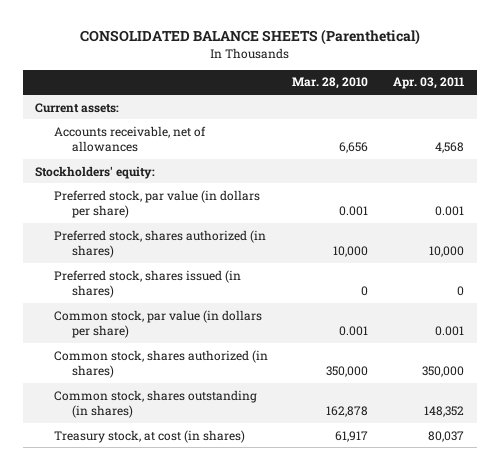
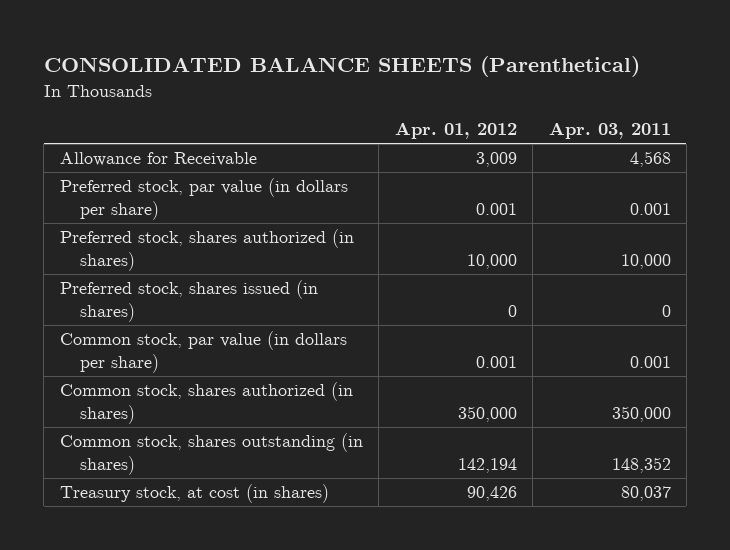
[292,77,369,90] Mar. 28, 2010 -> none
none -> [394,122,517,140] Apr. 01, 2012
[35,102,120,113] Current assets: -> none
[35,165,156,179] Stockholders' equity: -> none
[53,125,206,153] Accounts receivable, net of allowances -> [59,152,257,167] Allowance for Receivable

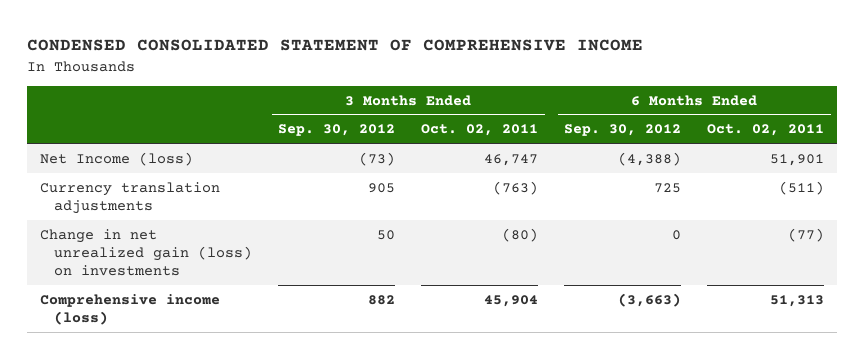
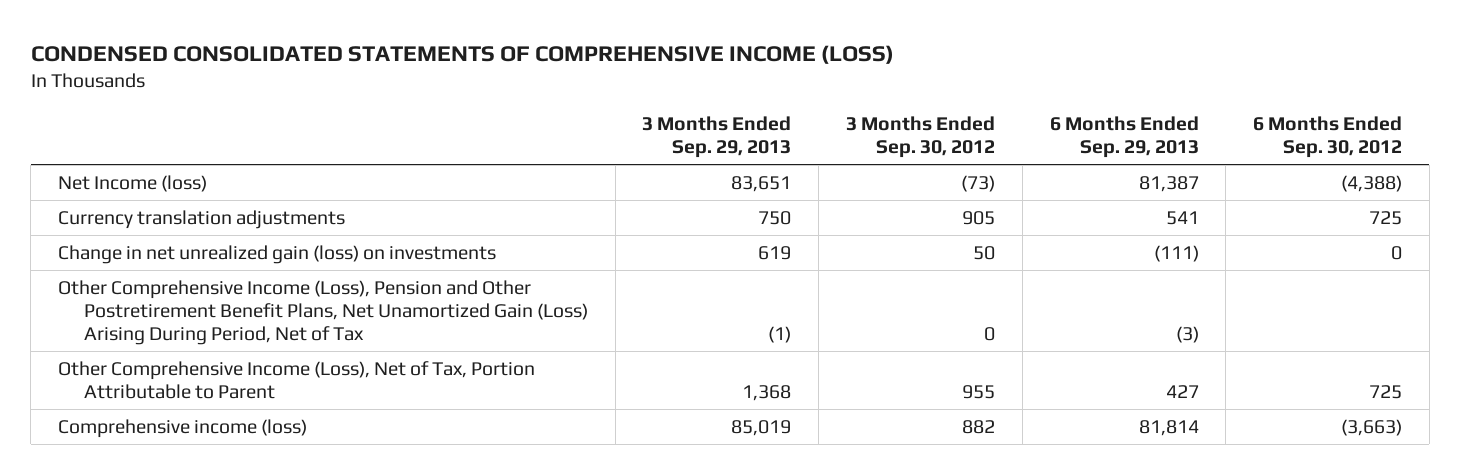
[26,39,643,52] CONDENSED CONSOLIDATED STATEMENT OF COMPREHENSIVE INCOME -> [30,44,894,64] CONDENSED CONSOLIDATED STATEMENTS OF COMPREHENSIVE INCOME (LOSS)
[421,124,539,137] Oct. 02, 2011 -> none
[707,124,825,137] Oct. 02, 2011 -> none
none -> [642,116,792,159] 3 Months Ended Sep. 29, 2013
none -> [1049,116,1199,159] 6 Months Ended Sep. 29, 2013
none -> [57,279,588,346] Other Comprehensive Income (Loss), Pension and Other Postretirement Benefit Plans, Net Unamortized Gain (Loss) Arising During Period, Net of Tax
none -> [57,360,535,399] Other Comprehensive Income (Loss), Net of Tax, Portion Attributable to Parent

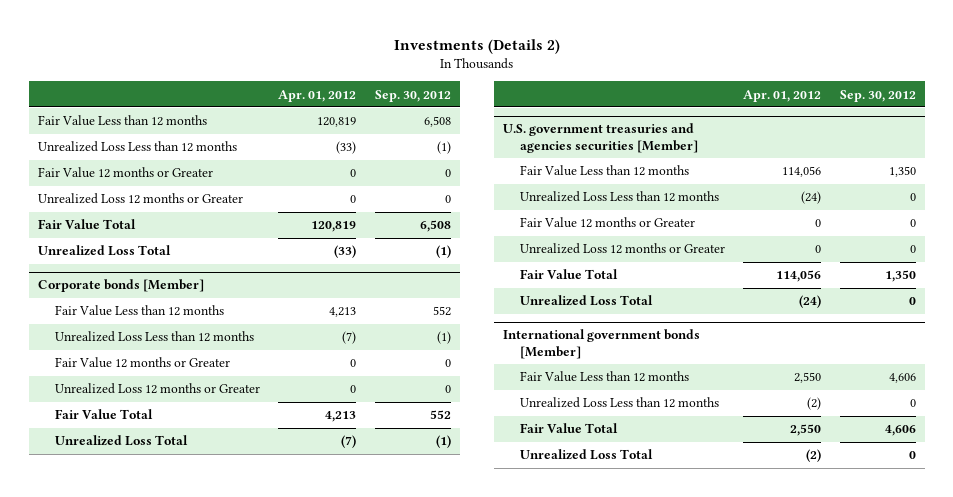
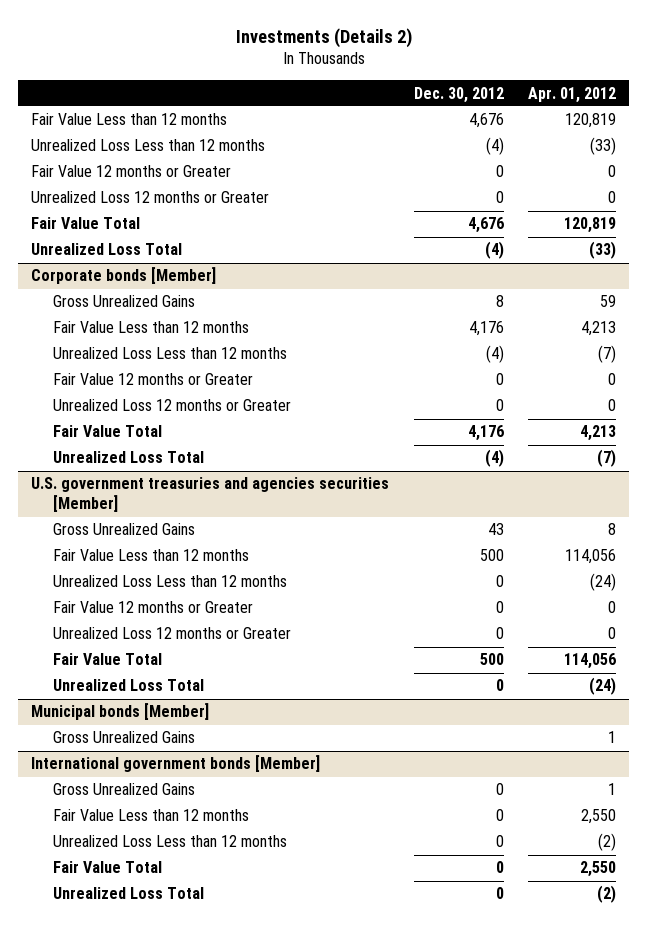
[374,89,451,102] Sep. 30, 2012 -> none
none -> [413,86,504,103] Dec. 30, 2012
none -> [52,295,195,308] Gross Unrealized Gains
none -> [52,523,195,536] Gross Unrealized Gains
none -> [30,703,209,721] Municipal bonds [Member]
none -> [52,731,195,744] Gross Unrealized Gains
none -> [52,783,195,796] Gross Unrealized Gains

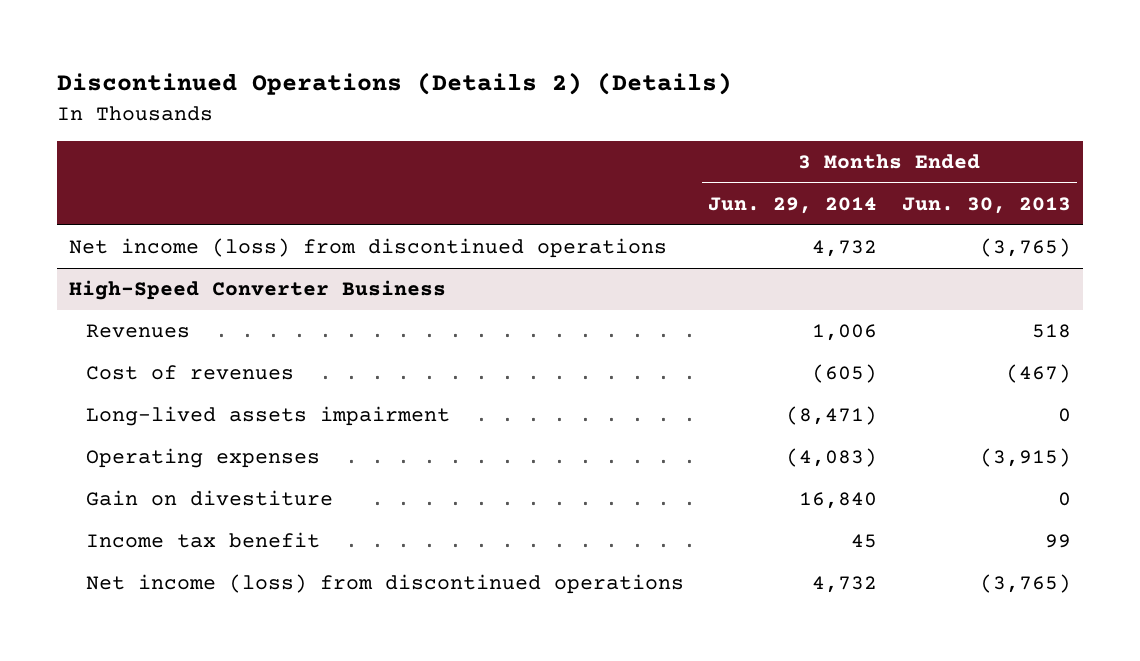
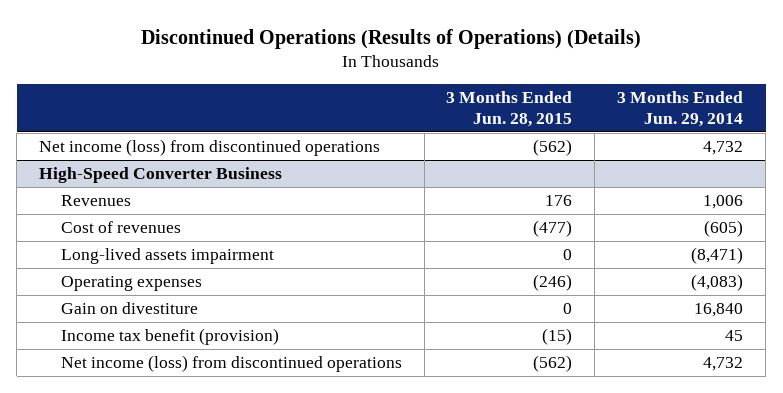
[56,72,732,96] Discontinued Operations (Details 2) (Details) -> [141,28,642,49] Discontinued Operations (Results of Operations) (Details)
[901,197,1071,215] Jun. 30, 2013 -> none
none -> [446,91,573,128] 3 Months Ended Jun. 28, 2015
[85,532,320,549] Income tax benefit -> [60,328,279,346] Income tax benefit (provision)

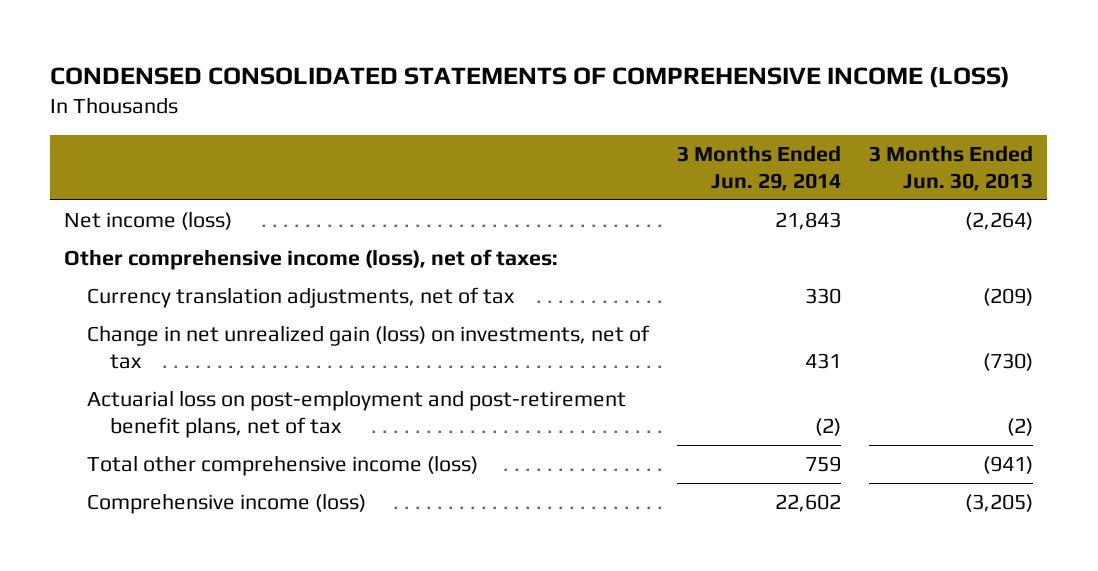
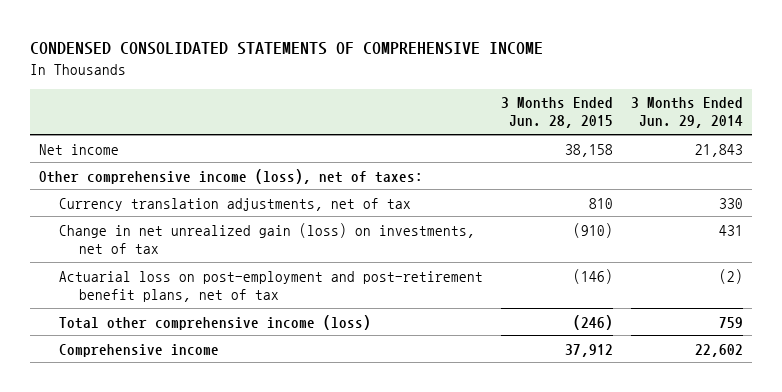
[50,66,1011,88] CONDENSED CONSOLIDATED STATEMENTS OF COMPREHENSIVE INCOME (LOSS) -> [29,42,543,56] CONDENSED CONSOLIDATED STATEMENTS OF COMPREHENSIVE INCOME
[869,144,1034,191] 3 Months Ended Jun. 30, 2013 -> none
none -> [501,97,614,129] 3 Months Ended Jun. 28, 2015
[64,211,233,231] Net income (loss) -> [39,143,120,155] Net income
[87,493,367,515] Comprehensive income (loss) -> [59,343,220,357] Comprehensive income

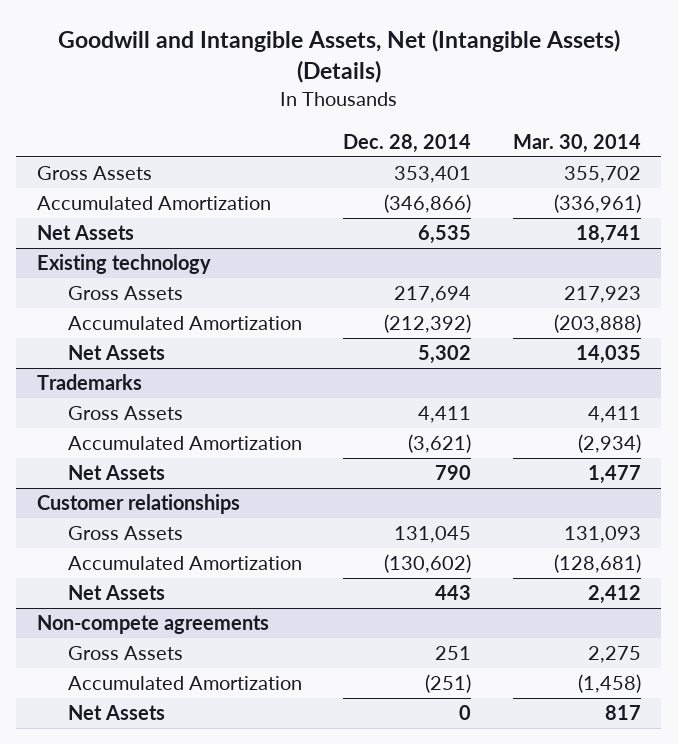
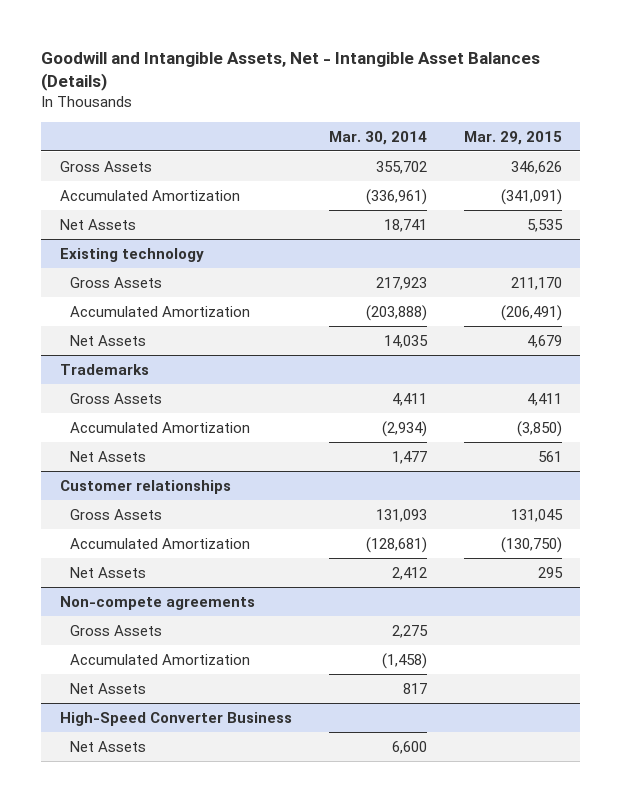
[57,28,620,84] Goodwill and Intangible Assets, Net (Intangible Assets) (Details) -> [41,52,541,92] Goodwill and Intangible Assets, Net - Intangible Asset Balances (Details)
[343,133,472,153] Dec. 28, 2014 -> none
none -> [463,130,562,145] Mar. 29, 2015
none -> [59,711,292,726] High-Speed Converter Business
none -> [70,740,147,752] Net Assets

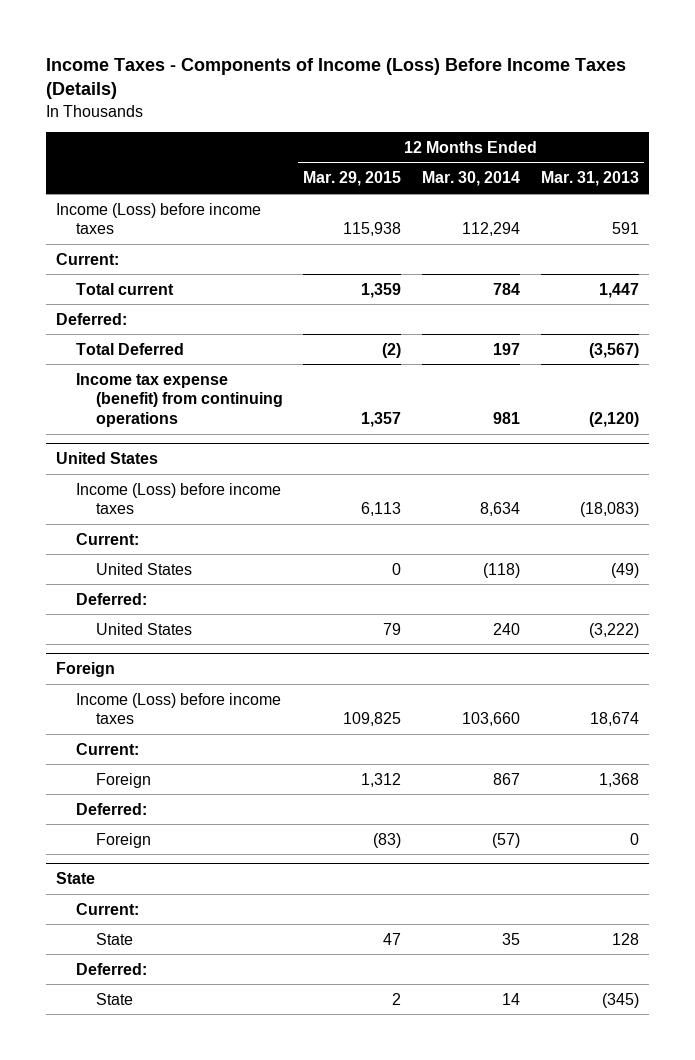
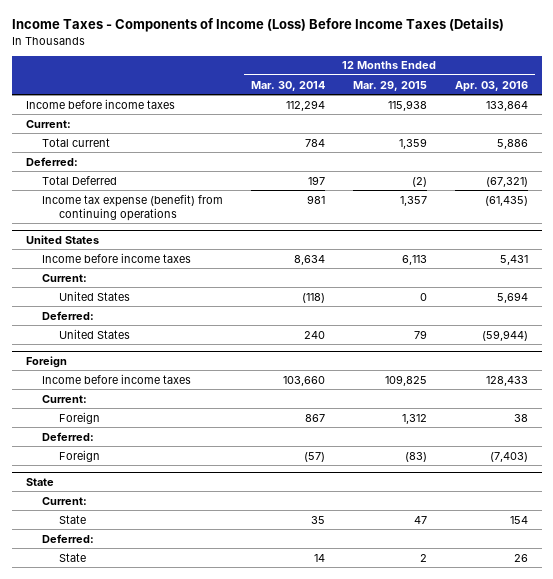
[540,171,639,187] Mar. 31, 2013 -> none
none -> [454,80,528,92] Apr. 03, 2016
[56,202,262,235] Income (Loss) before income taxes -> [25,98,175,109] Income before income taxes
[75,482,281,515] Income (Loss) before income taxes -> [42,252,192,263] Income before income taxes
[75,692,281,725] Income (Loss) before income taxes -> [42,373,192,384] Income before income taxes

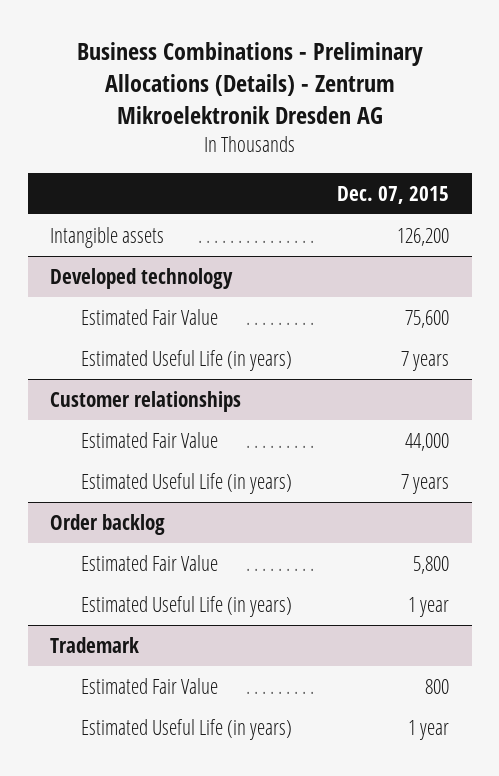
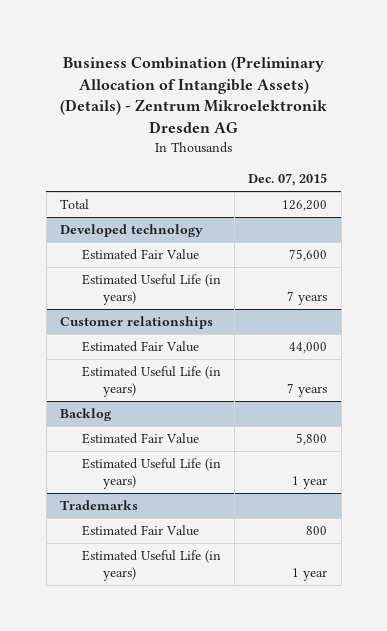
[76,41,423,125] Business Combinations - Preliminary Allocations (Details) - Zentrum Mikroelektronik Dresden AG -> [59,55,327,134] Business Combination (Preliminary Allocation of Intangible Assets) (Details) - Zentrum Mikroelektronik Dresden AG
[50,226,165,248] Intangible assets -> [60,199,90,210] Total
[50,513,166,535] Order backlog -> [60,408,113,422] Backlog
[50,636,140,653] Trademark -> [60,500,139,511] Trademarks

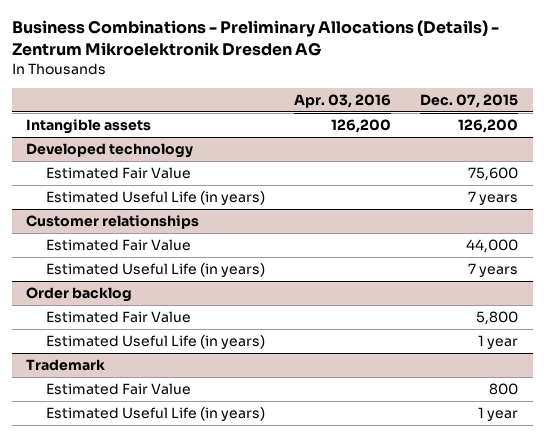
[59,55,327,134] Business Combination (Preliminary Allocation of Intangible Assets) (Details) - Zentrum Mikroelektronik Dresden AG -> [11,20,499,57] Business Combinations - Preliminary Allocations (Details) - Zentrum Mikroelektronik Dresden AG
none -> [294,93,392,108] Apr. 03, 2016
[60,199,90,210] Total -> [26,119,152,135] Intangible assets
[60,408,113,422] Backlog -> [26,287,133,303] Order backlog
[60,500,139,511] Trademarks -> [26,359,106,372] Trademark

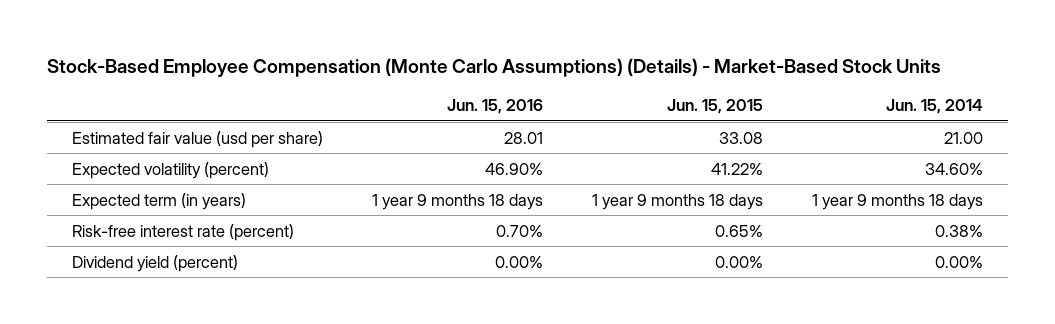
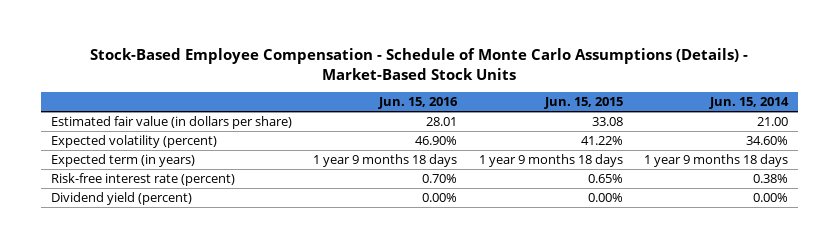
[47,58,942,78] Stock-Based Employee Compensation (Monte Carlo Assumptions) (Details) - Market-Based Stock Units -> [90,48,749,80] Stock-Based Employee Compensation - Schedule of Monte Carlo Assumptions (Details) - Market-Based Stock Units
[71,130,323,148] Estimated fair value (usd per share) -> [51,116,293,130] Estimated fair value (in dollars per share)

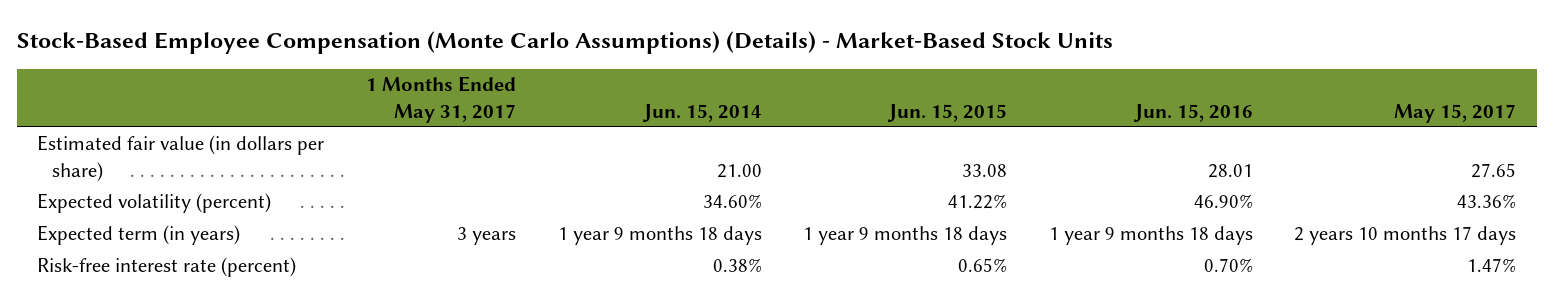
[90,48,749,80] Stock-Based Employee Compensation - Schedule of Monte Carlo Assumptions (Details) - Market-Based Stock Units -> [16,31,1113,55] Stock-Based Employee Compensation (Monte Carlo Assumptions) (Details) - Market-Based Stock Units
none -> [366,76,517,123] 1 Months Ended May 31, 2017
none -> [1394,103,1517,123] May 15, 2017
[51,192,193,206] Dividend yield (percent) -> none

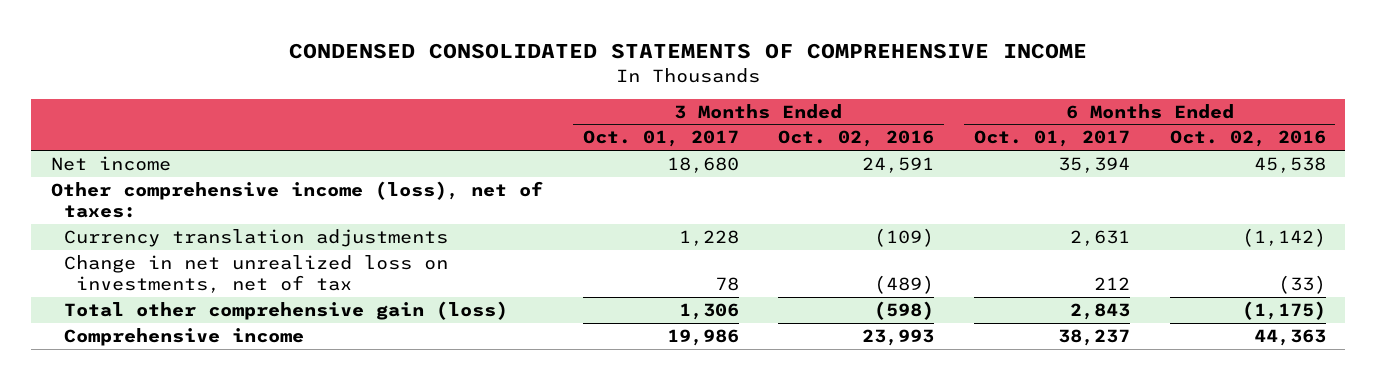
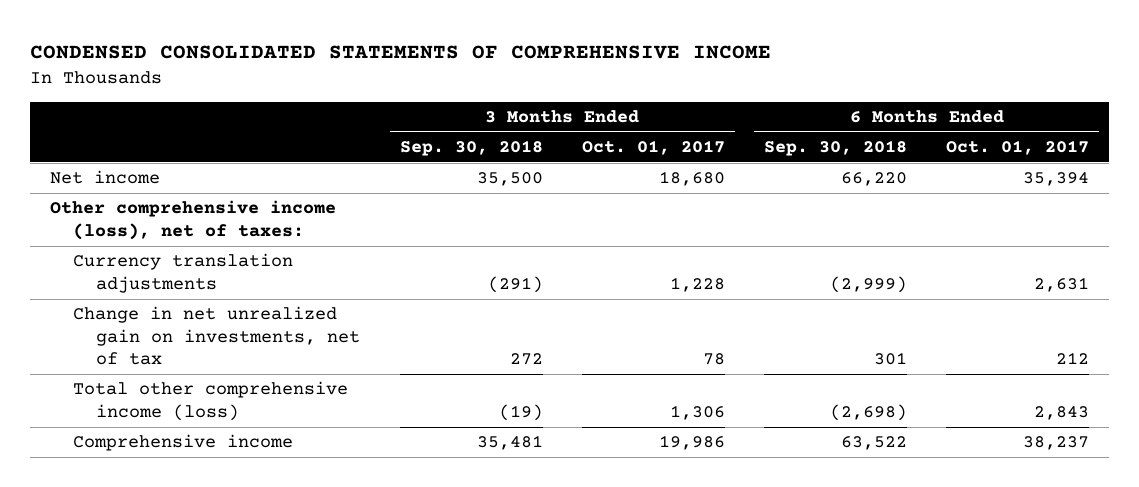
[778,130,935,148] Oct. 02, 2016 -> none
[1169,130,1326,148] Oct. 02, 2016 -> none
none -> [399,140,543,157] Sep. 30, 2018
none -> [764,140,908,157] Sep. 30, 2018
[63,254,448,294] Change in net unrealized loss on investments, net of tax -> [73,306,361,366] Change in net unrealized gain on investments, net of tax
[63,300,508,320] Total other comprehensive gain (loss) -> [73,381,349,421] Total other comprehensive income (loss)

